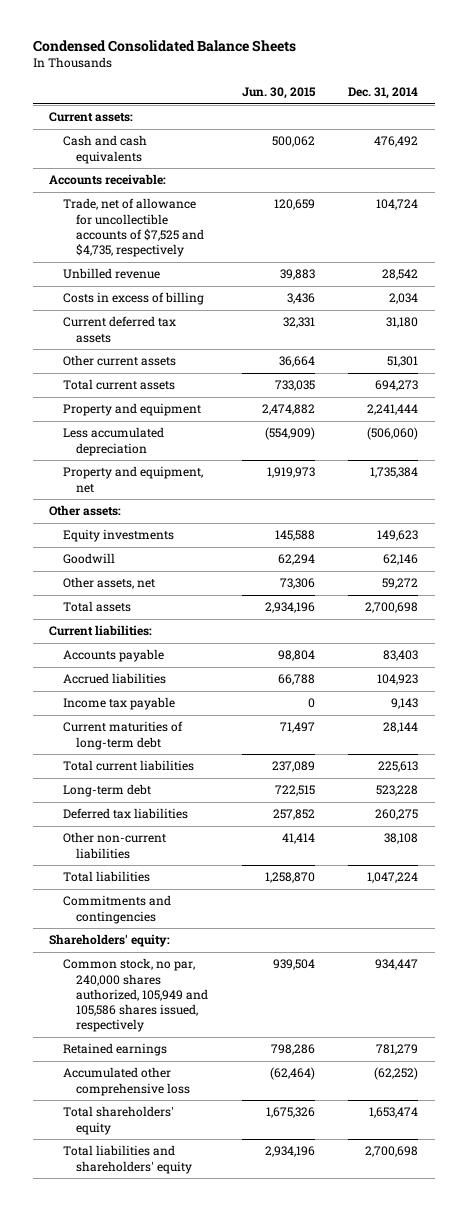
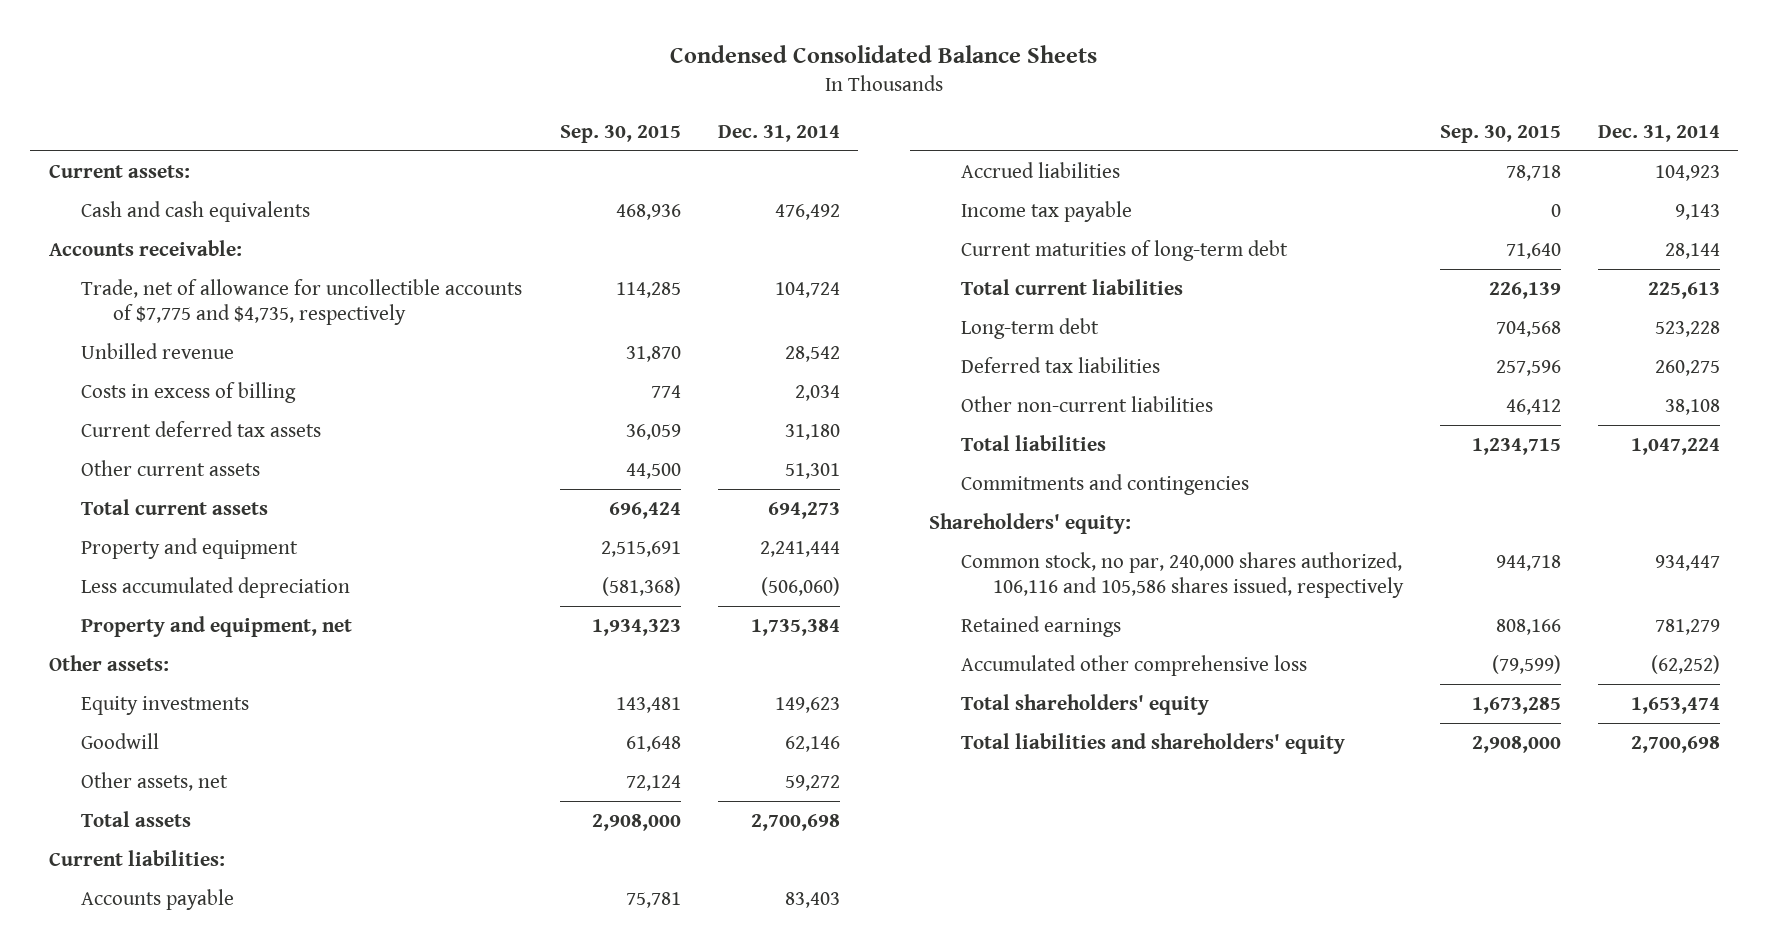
[241,86,316,99] Jun. 30, 2015 -> none
none -> [559,124,681,143] Sep. 30, 2015
[62,198,205,257] Trade, net of allowance for uncollectible accounts of $7,525 and $4,735, respectively -> [80,278,522,326] Trade, net of allowance for uncollectible accounts of $7,775 and $4,735, respectively
[62,958,209,1033] Common stock, no par, 240,000 shares authorized, 105,949 and 105,586 shares issued, respectively -> [960,551,1404,599] Common stock, no par, 240,000 shares authorized, 106,116 and 105,586 shares issued, respectively

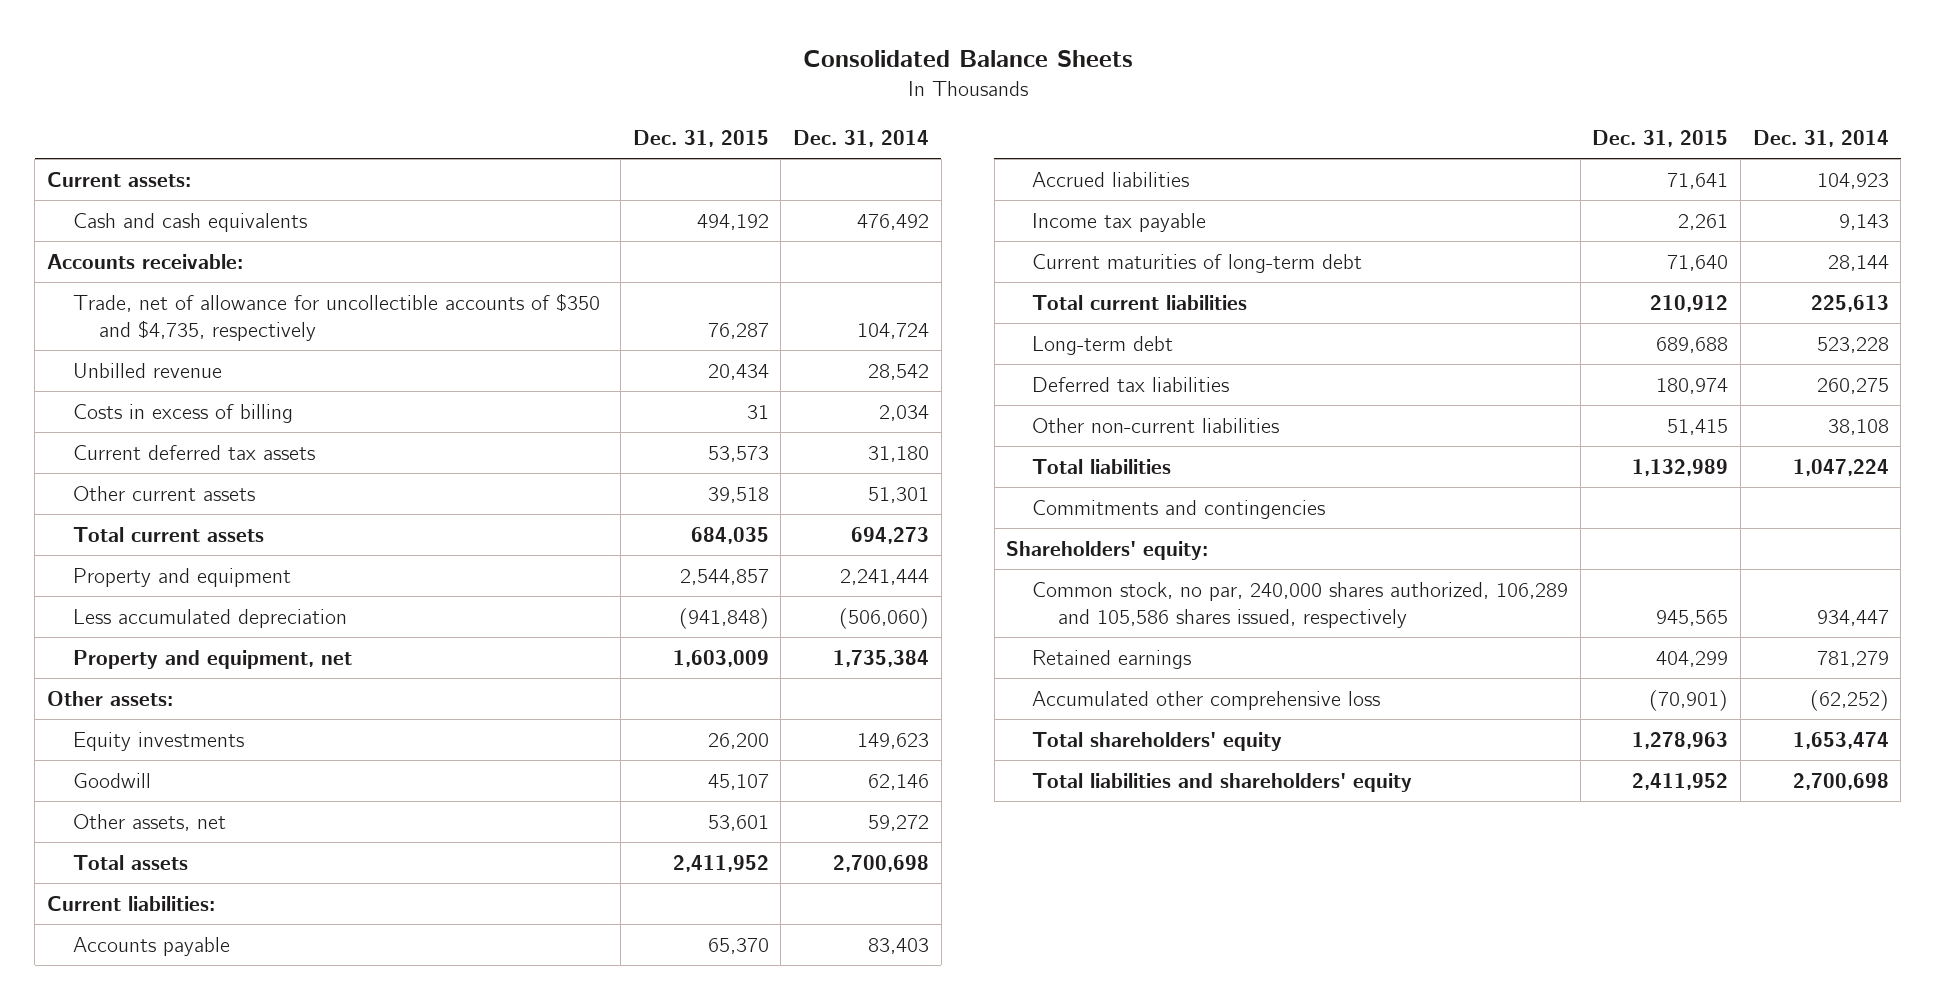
[670,44,1098,63] Condensed Consolidated Balance Sheets -> [802,50,1133,68] Consolidated Balance Sheets
[559,124,681,143] Sep. 30, 2015 -> none
none -> [632,130,769,148] Dec. 31, 2015
[80,278,522,326] Trade, net of allowance for uncollectible accounts of $7,775 and $4,735, respectively -> [72,292,600,342] Trade, net of allowance for uncollectible accounts of $350 and $4,735, respectively
[960,551,1404,599] Common stock, no par, 240,000 shares authorized, 106,116 and 105,586 shares issued, respectively -> [1032,581,1569,629] Common stock, no par, 240,000 shares authorized, 106,289 and 105,586 shares issued, respectively

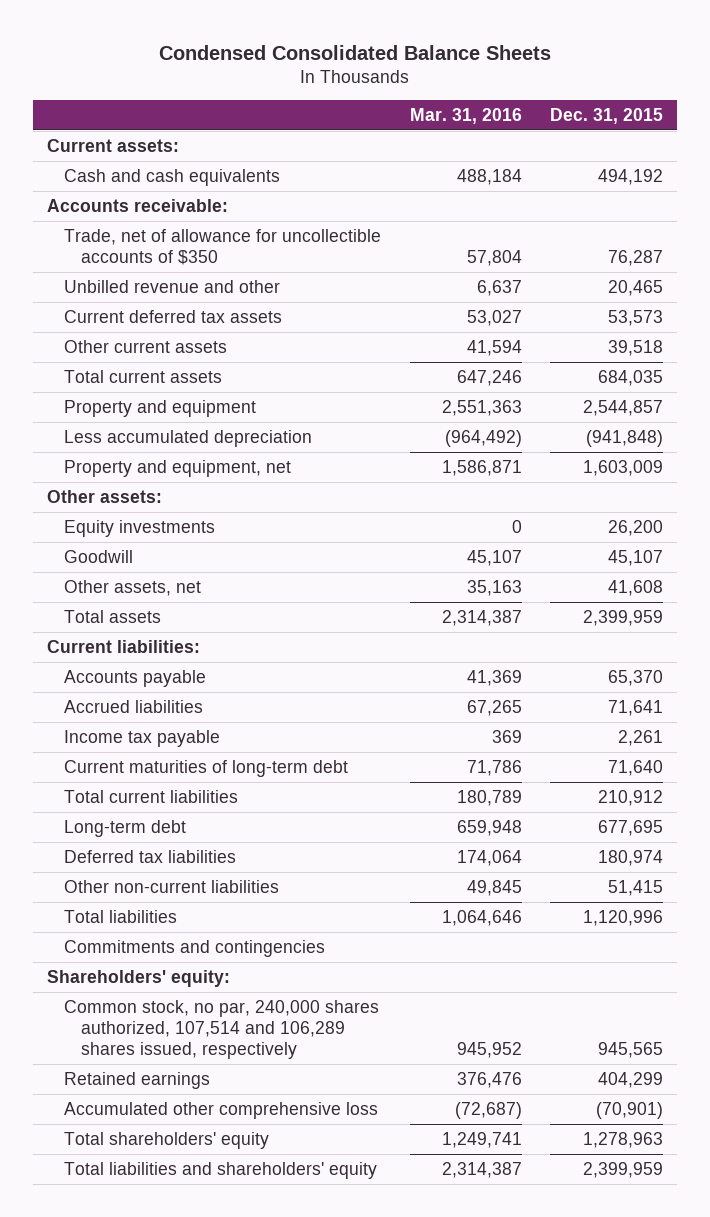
[802,50,1133,68] Consolidated Balance Sheets -> [158,44,551,60] Condensed Consolidated Balance Sheets
[792,130,929,148] Dec. 31, 2014 -> none
none -> [409,108,522,125] Mar. 31, 2016
[72,403,293,423] Costs in excess of billing -> none
[72,292,600,342] Trade, net of allowance for uncollectible accounts of $350 and $4,735, respectively -> [64,228,382,266] Trade, net of allowance for uncollectible accounts of $350
[72,362,222,378] Unbilled revenue -> [64,279,281,293] Unbilled revenue and other
[707,363,769,380] 20,434 -> [607,279,663,296] 20,465
[707,814,769,831] 53,601 -> [607,579,663,596] 41,608
[672,854,769,872] 2,411,952 -> [582,609,663,626] 2,399,959
[1656,336,1729,353] 689,688 -> [597,819,663,836] 677,695
[1632,458,1729,476] 1,132,989 -> [582,909,663,926] 1,120,996
[1032,581,1569,629] Common stock, no par, 240,000 shares authorized, 106,289 and 105,586 shares issued, respectively -> [64,999,380,1060] Common stock, no par, 240,000 shares authorized, 107,514 and 106,289 shares issued, respectively
[1632,772,1729,790] 2,411,952 -> [582,1161,663,1178] 2,399,959

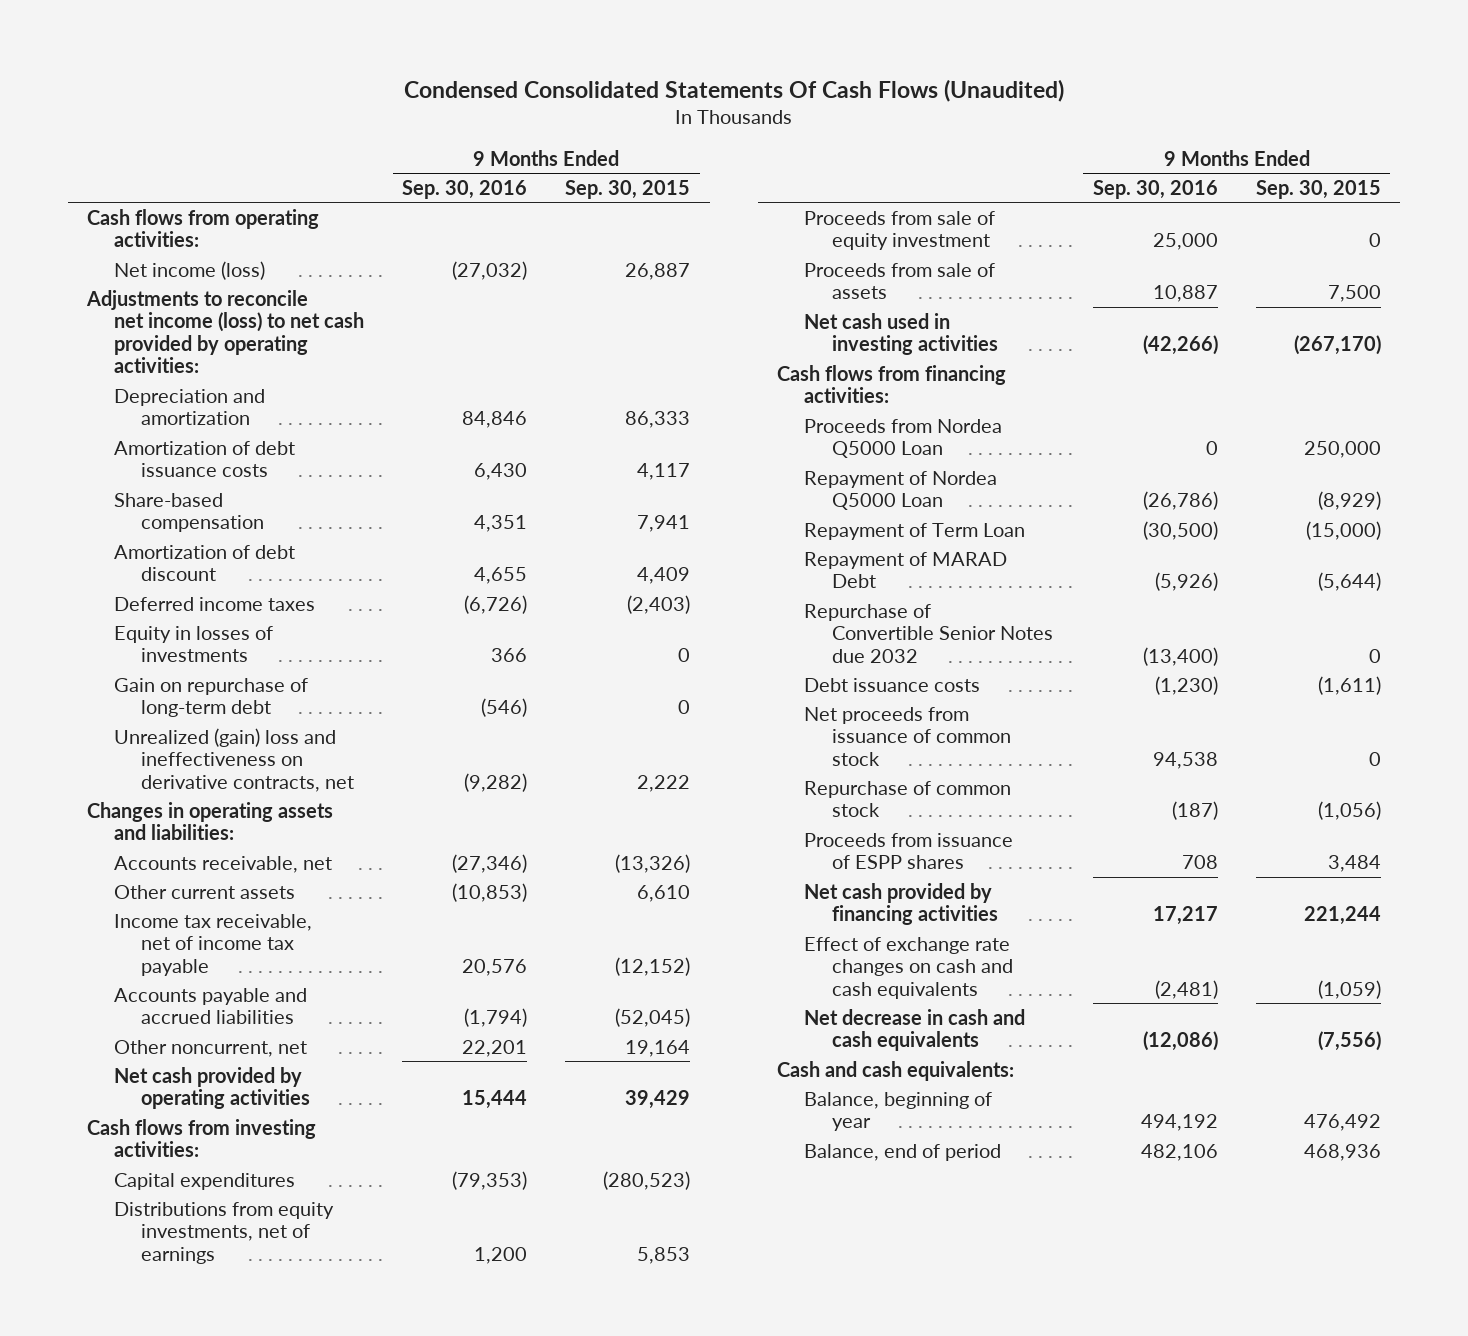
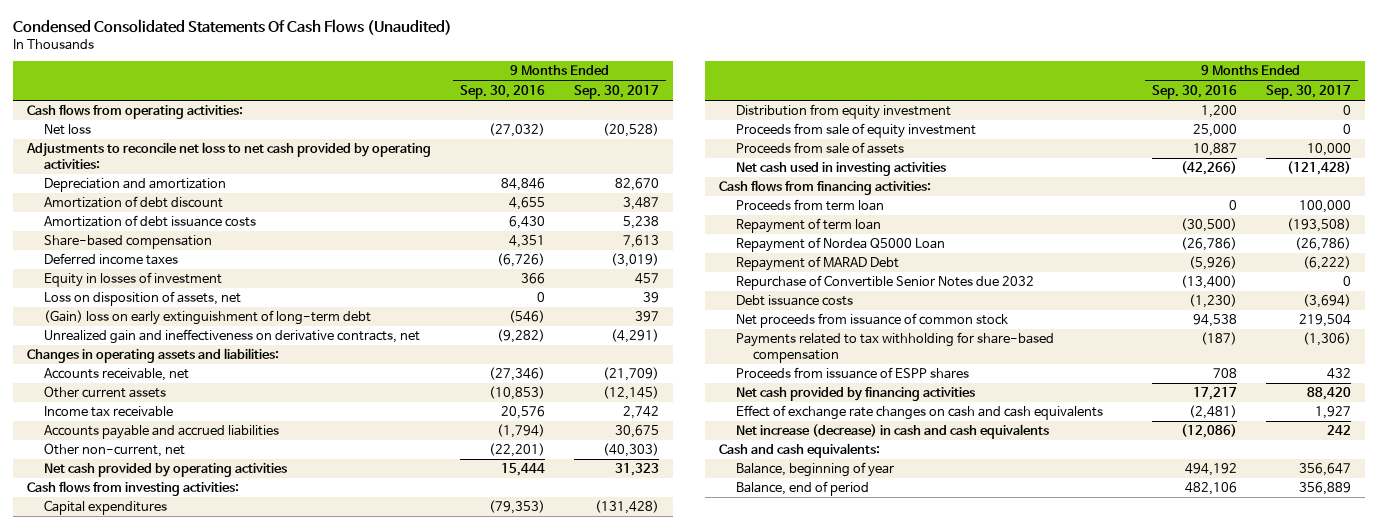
[565,179,691,199] Sep. 30, 2015 -> none
none -> [574,84,660,99] Sep. 30, 2017
[114,260,266,280] Net income (loss) -> [44,124,92,136] Net loss
[85,289,365,374] Adjustments to reconcile net income (loss) to net cash provided by operating activities: -> [26,142,432,169] Adjustments to reconcile net loss to net cash provided by operating activities:
[114,544,296,582] Amortization of debt discount -> [44,196,224,209] Amortization of debt discount
[114,625,274,663] Equity in losses of investments -> [44,272,223,288] Equity in losses of investment
none -> [44,291,242,307] Loss on disposition of assets, net
[114,677,309,718] Gain on repurchase of long-term debt -> [44,310,372,326] (Gain) loss on early extinguishment of long-term debt
[114,727,355,792] Unrealized (gain) loss and ineffectiveness on derivative contracts, net -> [44,329,421,345] Unrealized gain and ineffectiveness on derivative contracts, net
[114,913,313,976] Income tax receivable, net of income tax payable -> [44,406,174,418] Income tax receivable
[114,1039,308,1057] Other noncurrent, net -> [44,443,186,458] Other non-current, net
[462,1039,528,1057] 22,201 -> [489,443,546,458] (22,201)
[114,1201,335,1264] Distributions from equity investments, net of earnings -> [735,104,951,120] Distribution from equity investment
[804,418,1003,459] Proceeds from Nordea Q5000 Loan -> [735,199,884,212] Proceeds from term loan
none -> [735,218,881,234] Repayment of term loan
[804,522,1026,540] Repayment of Term Loan -> none
[804,780,1012,818] Repurchase of common stock -> [735,332,1054,363] Payments related to tax withholding for share-based compensation
[804,1008,1026,1052] Net decrease in cash and cash equivalents -> [735,424,1049,440] Net increase (decrease) in cash and cash equivalents

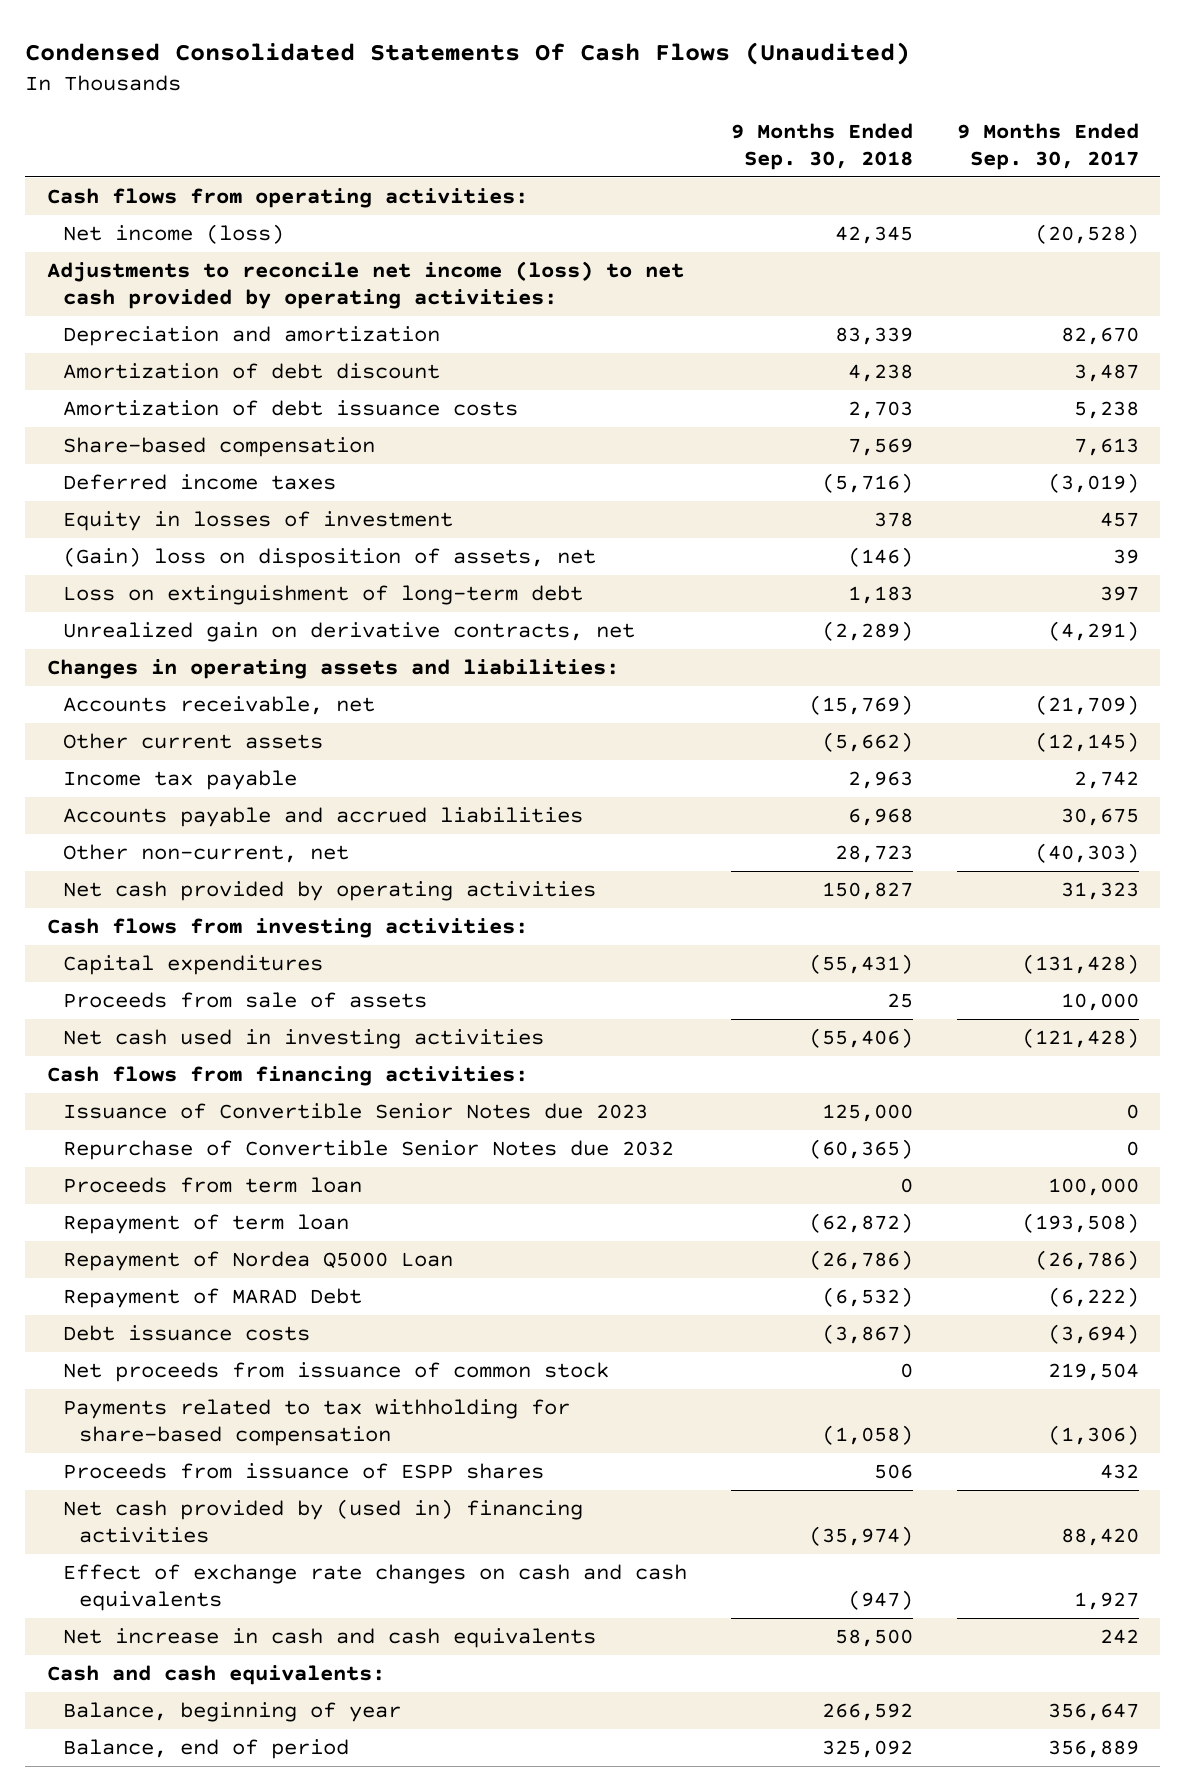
[460,84,546,99] Sep. 30, 2016 -> none
none -> [730,122,913,170] 9 Months Ended Sep. 30, 2018
[44,124,92,136] Net loss -> [63,224,285,245] Net income (loss)
[26,142,432,169] Adjustments to reconcile net loss to net cash provided by operating activities: -> [47,261,685,309] Adjustments to reconcile net income (loss) to net cash provided by operating activities:
[44,291,242,307] Loss on disposition of assets, net -> [63,547,597,569] (Gain) loss on disposition of assets, net
[44,310,372,326] (Gain) loss on early extinguishment of long-term debt -> [63,585,584,606] Loss on extinguishment of long-term debt
[44,329,421,345] Unrealized gain and ineffectiveness on derivative contracts, net -> [63,622,636,643] Unrealized gain on derivative contracts, net
[44,406,174,418] Income tax receivable -> [63,770,298,791] Income tax payable
[735,104,951,120] Distribution from equity investment -> none
[735,123,976,139] Proceeds from sale of equity investment -> none
none -> [63,1103,649,1120] Issuance of Convertible Senior Notes due 2023
[735,275,1034,291] Repurchase of Convertible Senior Notes due 2032 -> [63,1140,675,1161] Repurchase of Convertible Senior Notes due 2032
[735,387,975,402] Net cash provided by financing activities -> [63,1499,584,1543] Net cash provided by (used in) financing activities
[735,424,1049,440] Net increase (decrease) in cash and cash equivalents -> [63,1628,597,1649] Net increase in cash and cash equivalents

